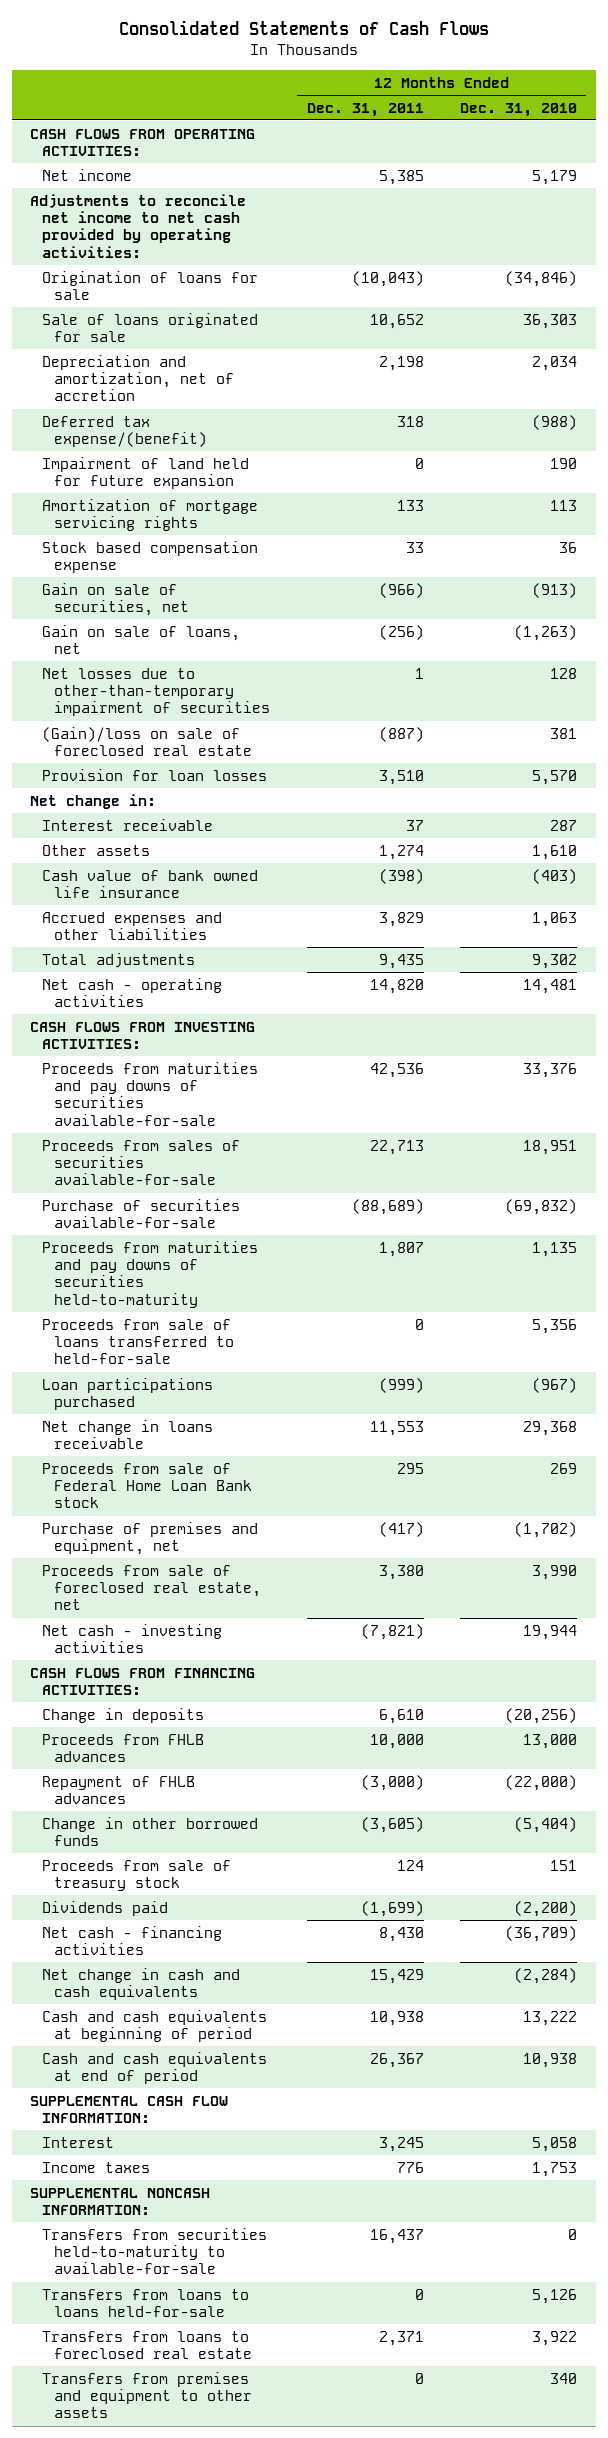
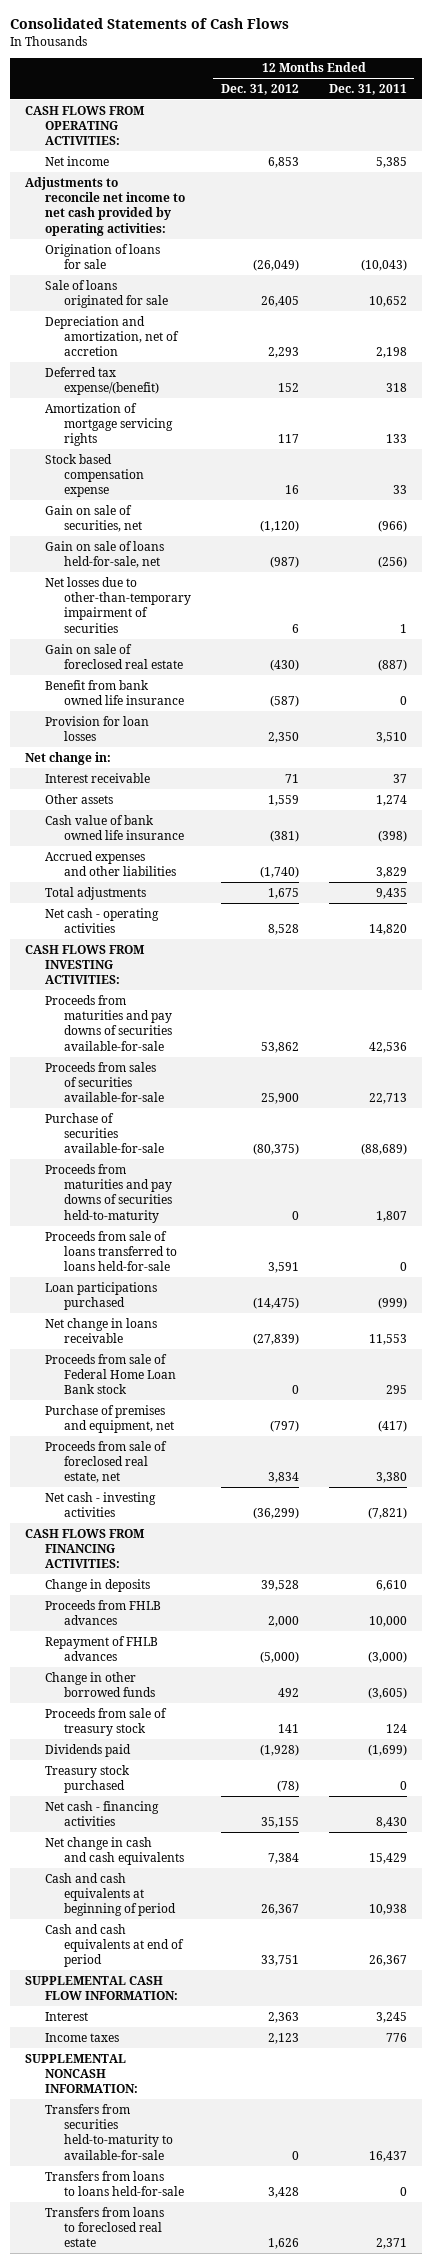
[460,102,578,117] Dec. 31, 2010 -> none
none -> [220,84,299,96] Dec. 31, 2012
[42,456,250,490] Impairment of land held for future expansion -> none
[42,624,241,655] Gain on sale of loans, net -> [44,540,164,568] Gain on sale of loans held-for-sale, net
[42,726,252,757] (Gain)/loss on sale of foreclosed real estate -> [44,643,183,669] Gain on sale of foreclosed real estate
none -> [44,679,184,705] Benefit from bank owned life insurance
[42,1318,234,1365] Proceeds from sale of loans transferred to held-for-sale -> [44,1230,177,1272] Proceeds from sale of loans transferred to loans held-for-sale
none -> [44,1764,130,1793] Treasury stock purchased
[42,2371,252,2419] Transfers from premises and equipment to other assets -> none

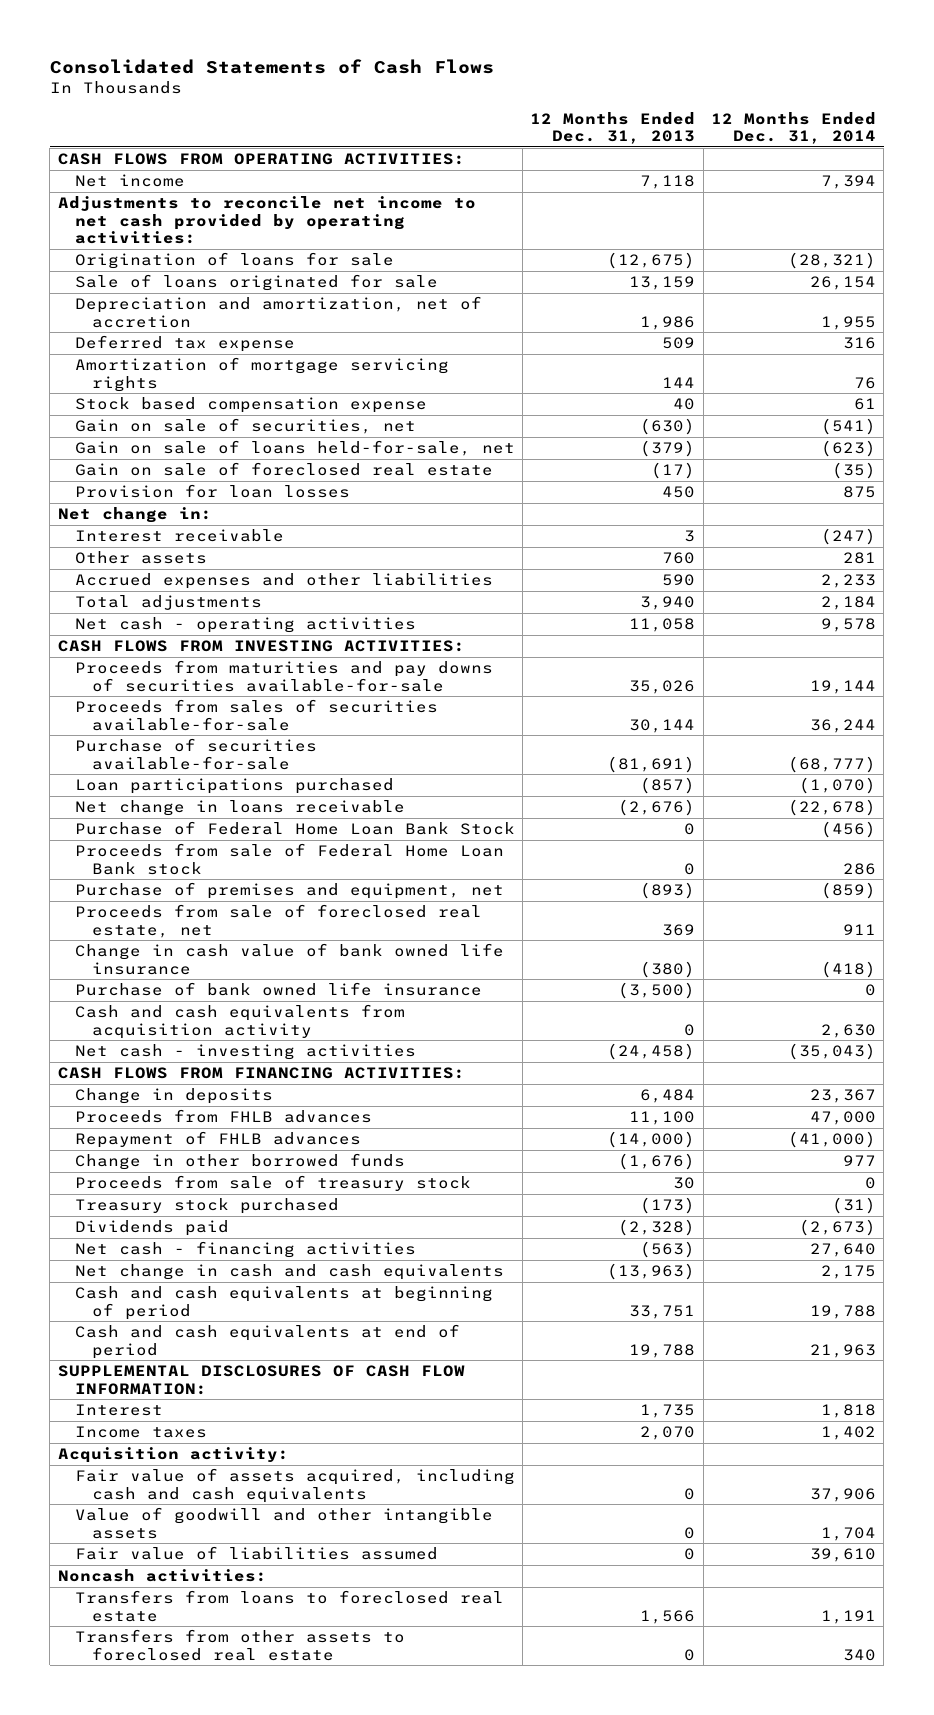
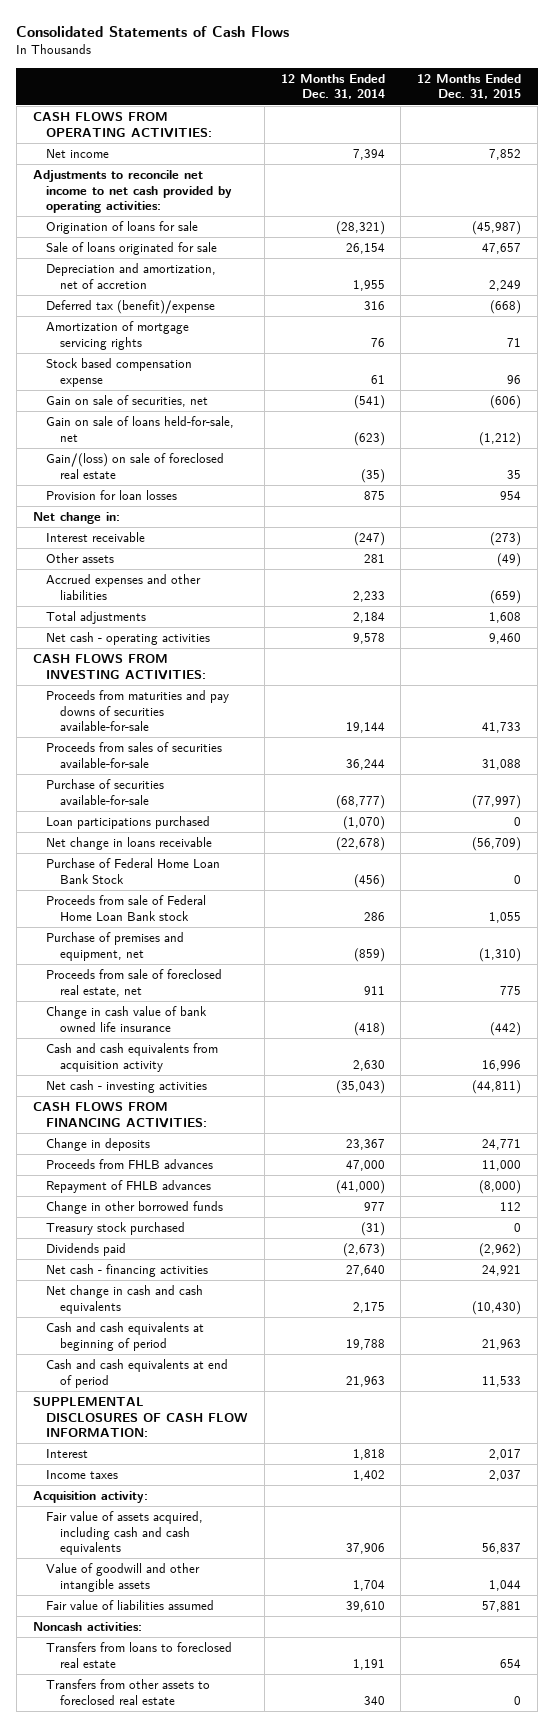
[530,111,696,145] 12 Months Ended Dec. 31, 2013 -> none
none -> [417,73,522,100] 12 Months Ended Dec. 31, 2015
[74,335,295,353] Deferred tax expense -> [46,300,216,315] Deferred tax (benefit)/expense
[74,462,493,477] Gain on sale of foreclosed real estate -> [46,453,225,479] Gain/(loss) on sale of foreclosed real estate
[74,982,482,997] Purchase of bank owned life insurance -> none
[74,1175,471,1192] Proceeds from sale of treasury stock -> none

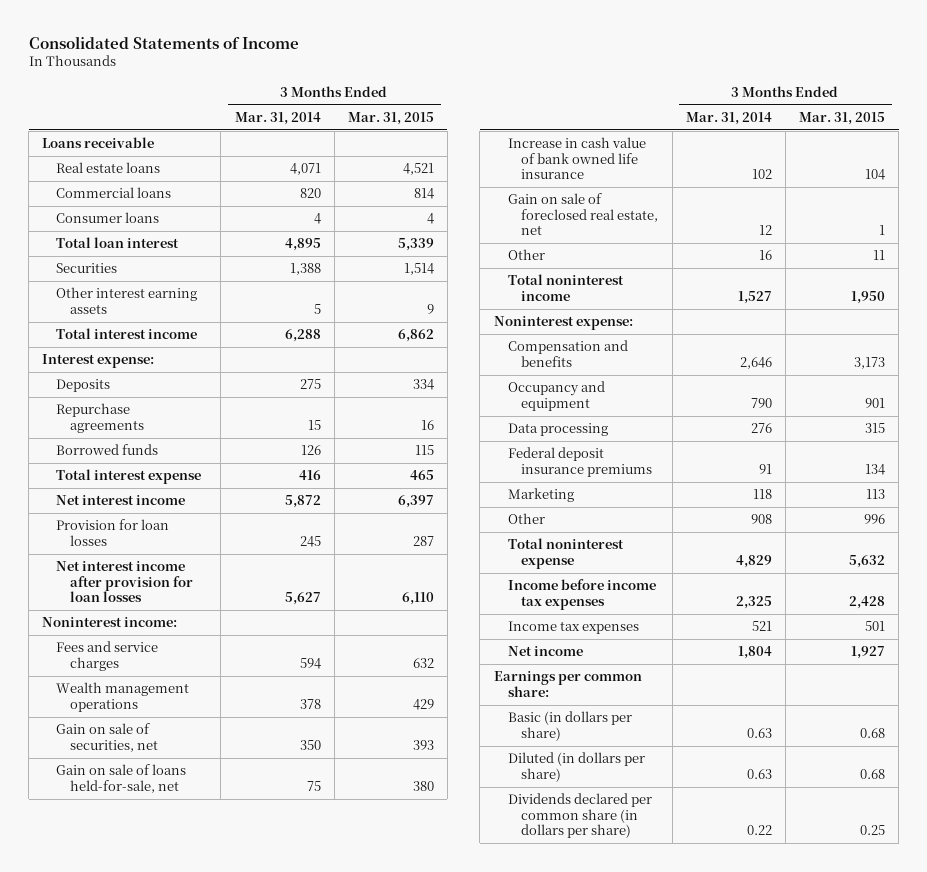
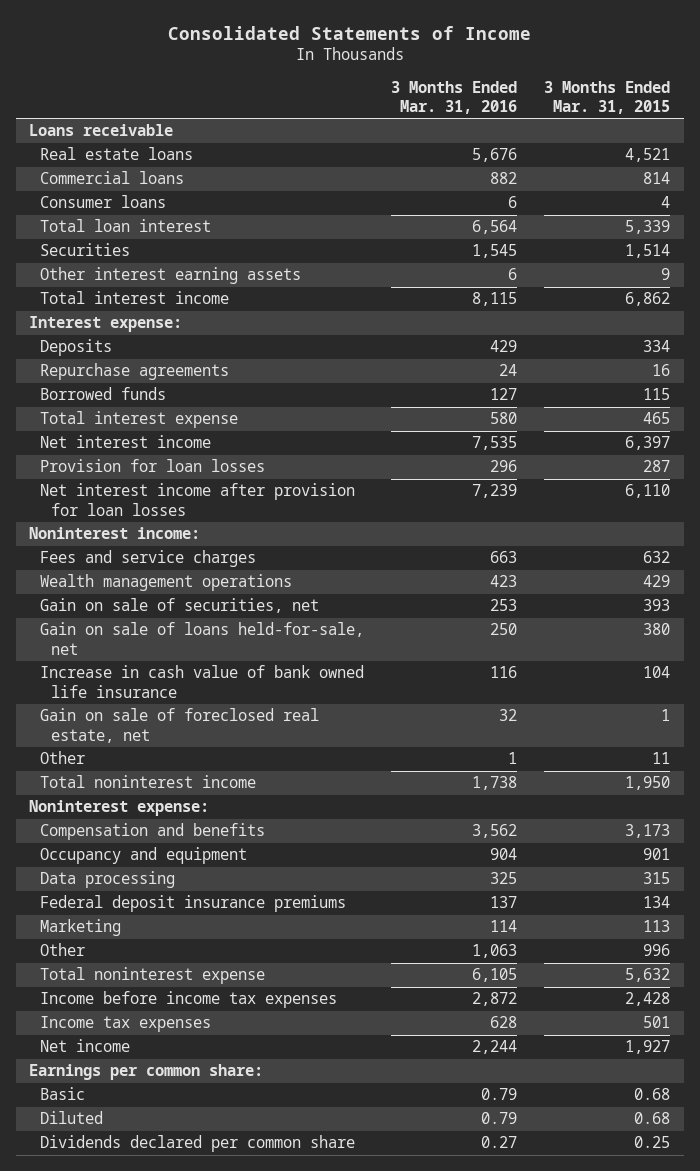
[234,111,321,125] Mar. 31, 2014 -> none
none -> [391,80,518,115] 3 Months Ended Mar. 31, 2016
[507,711,632,741] Basic (in dollars per share) -> [40,1087,86,1101] Basic
[507,752,645,782] Diluted (in dollars per share) -> [40,1111,104,1125] Diluted
[507,793,652,839] Dividends declared per common share (in dollars per share) -> [40,1135,356,1153] Dividends declared per common share

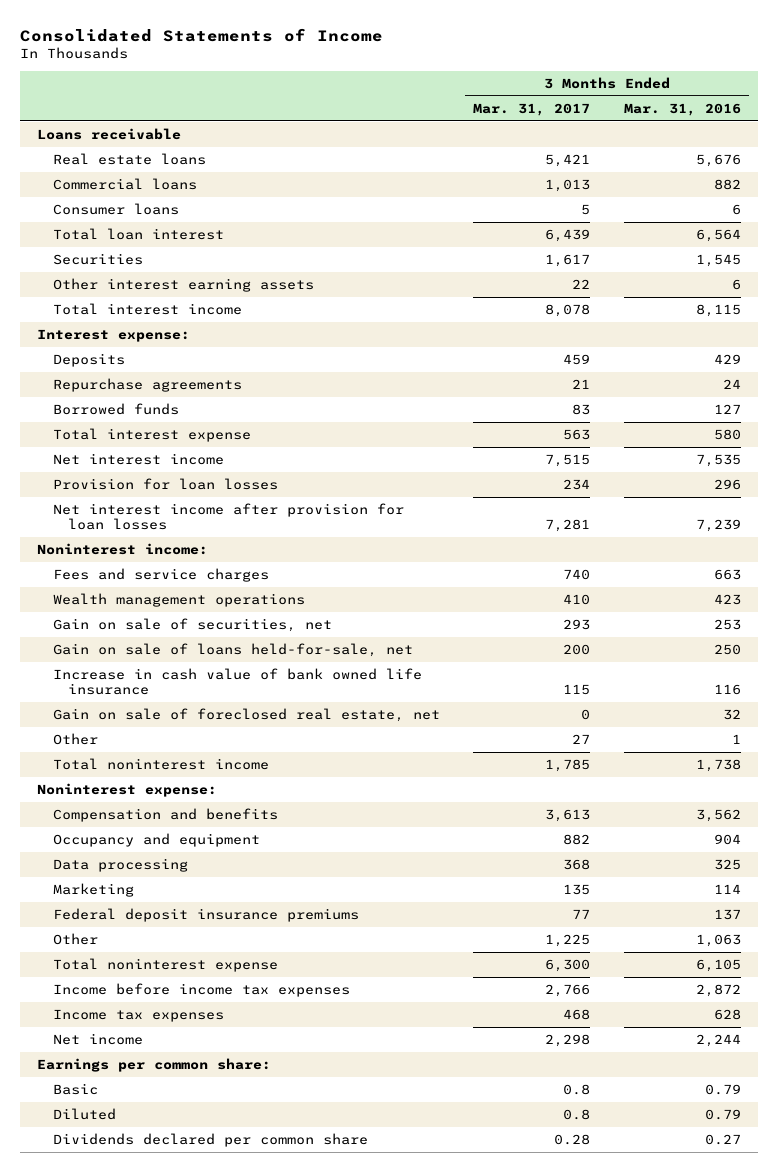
[544,80,671,115] 3 Months Ended Mar. 31, 2015 -> none
none -> [473,102,591,116] Mar. 31, 2017
[40,895,347,913] Federal deposit insurance premiums -> [52,908,359,923] Federal deposit insurance premiums

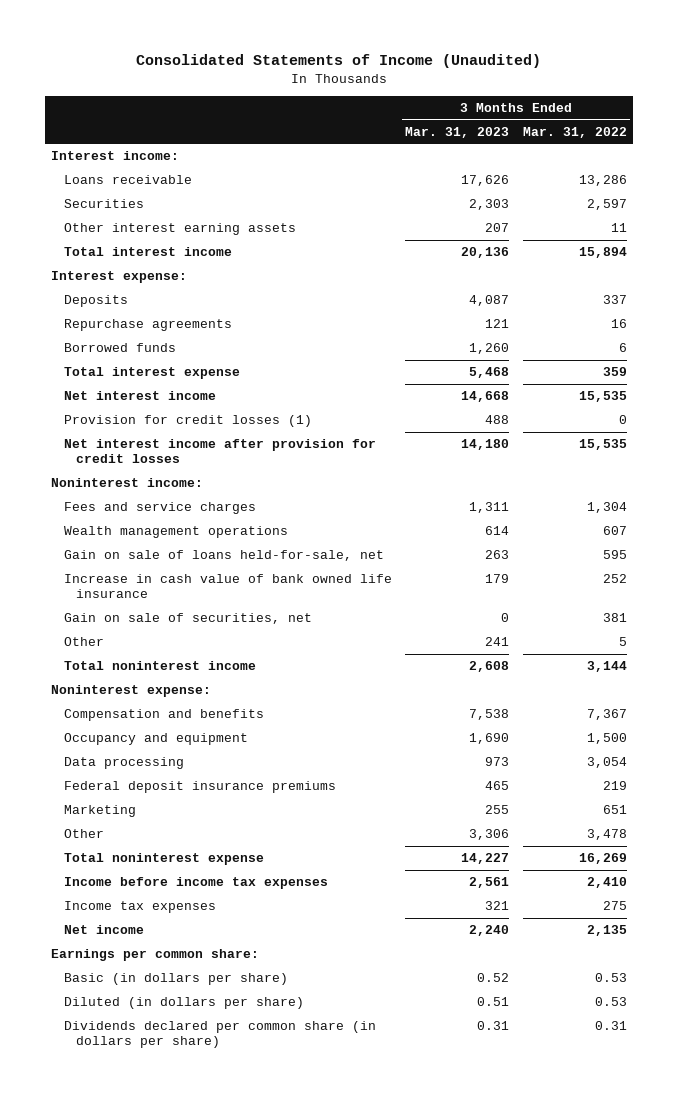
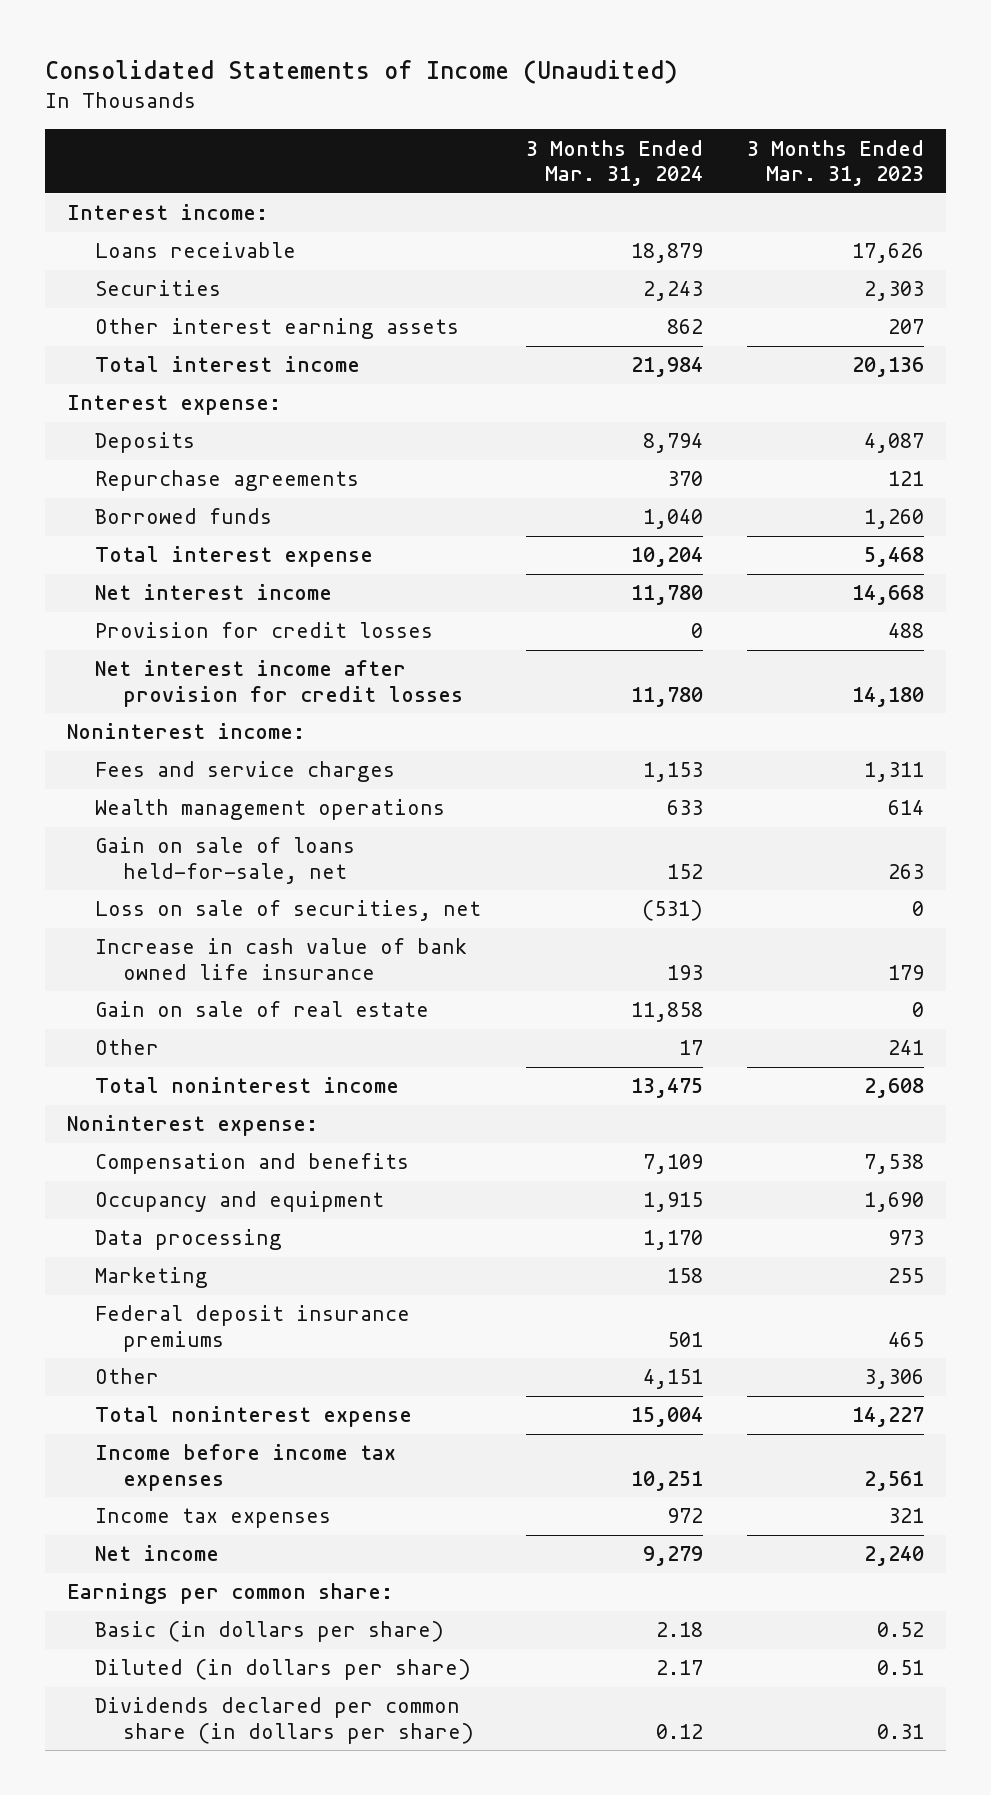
[522,126,627,138] Mar. 31, 2022 -> none
none -> [525,139,703,187] 3 Months Ended Mar. 31, 2024
[63,415,312,428] Provision for credit losses (1) -> [95,622,434,639] Provision for credit losses
none -> [95,900,482,922] Loss on sale of securities, net
[63,613,312,625] Gain on sale of securities, net -> [95,1001,430,1018] Gain on sale of real estate
[63,781,336,794] Federal deposit insurance premiums -> [95,1305,411,1352] Federal deposit insurance premiums

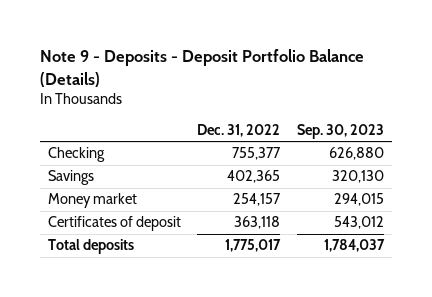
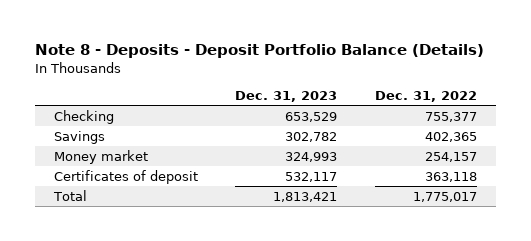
[39,49,364,87] Note 9 - Deposits - Deposit Portfolio Balance (Details) -> [34,43,484,58] Note 8 - Deposits - Deposit Portfolio Balance (Details)
[296,123,384,139] Sep. 30, 2023 -> none
none -> [235,91,338,103] Dec. 31, 2023
[47,239,134,255] Total deposits -> [52,189,87,201] Total

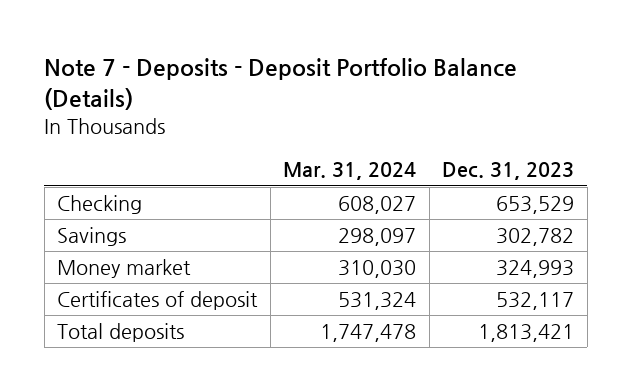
[34,43,484,58] Note 8 - Deposits - Deposit Portfolio Balance (Details) -> [44,58,518,111] Note 7 - Deposits - Deposit Portfolio Balance (Details)
[375,91,478,103] Dec. 31, 2022 -> none
none -> [283,162,417,181] Mar. 31, 2024
[52,189,87,201] Total -> [57,323,185,343] Total deposits

